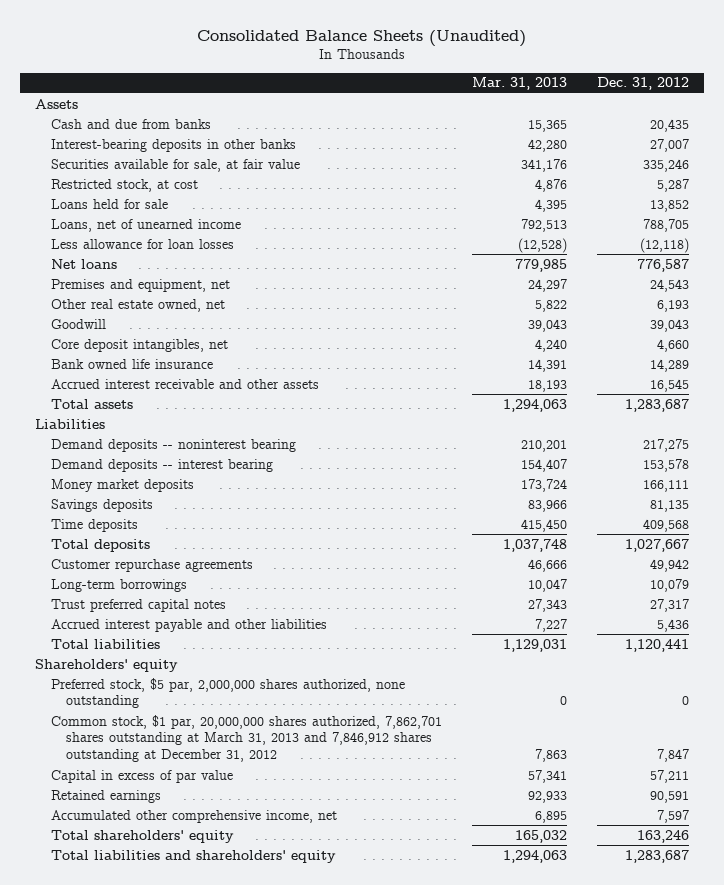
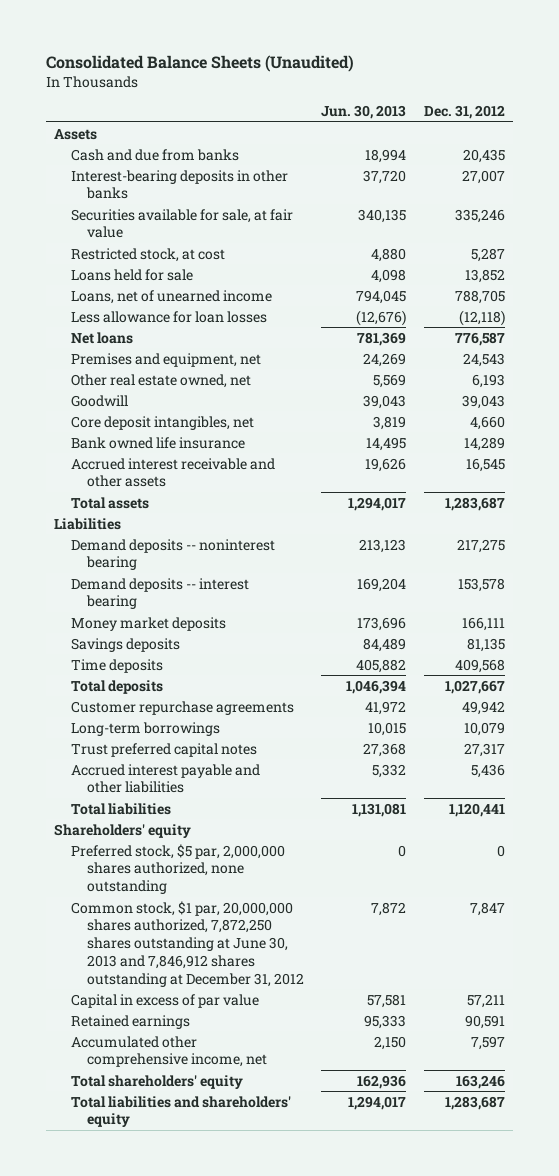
[471,77,567,91] Mar. 31, 2013 -> none
none -> [321,105,407,120] Jun. 30, 2013
[50,714,442,763] Common stock, $1 par, 20,000,000 shares authorized, 7,862,701 shares outstanding at March 31, 2013 and 7,846,912 shares outstanding at December 31, 2012 -> [70,900,304,987] Common stock, $1 par, 20,000,000 shares authorized, 7,872,250 shares outstanding at June 30, 2013 and 7,846,912 shares outstanding at December 31, 2012

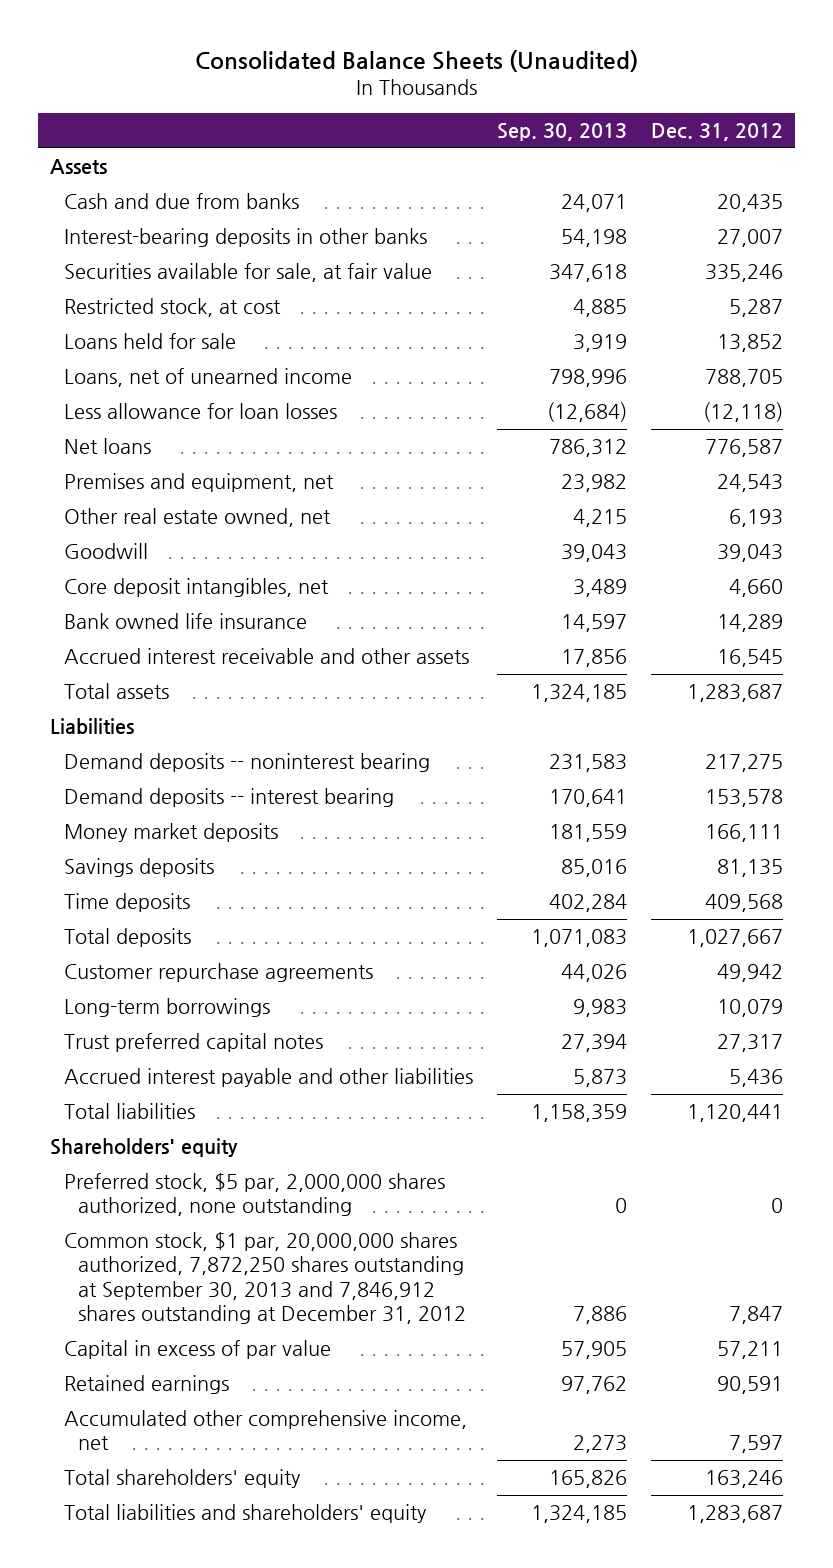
[321,105,407,120] Jun. 30, 2013 -> none
none -> [497,123,628,142] Sep. 30, 2013
[70,900,304,987] Common stock, $1 par, 20,000,000 shares authorized, 7,872,250 shares outstanding at June 30, 2013 and 7,846,912 shares outstanding at December 31, 2012 -> [63,1232,467,1324] Common stock, $1 par, 20,000,000 shares authorized, 7,872,250 shares outstanding at September 30, 2013 and 7,846,912 shares outstanding at December 31, 2012

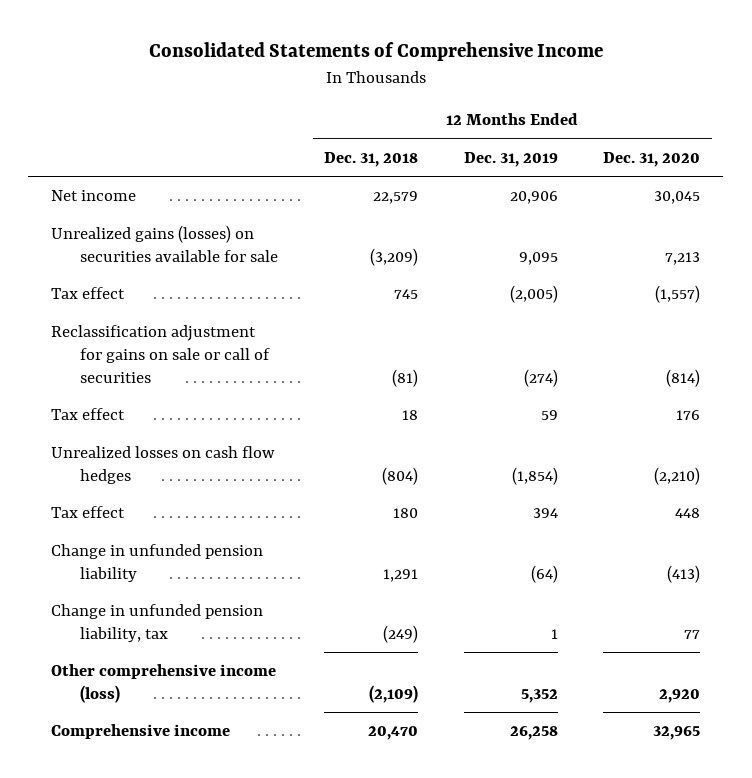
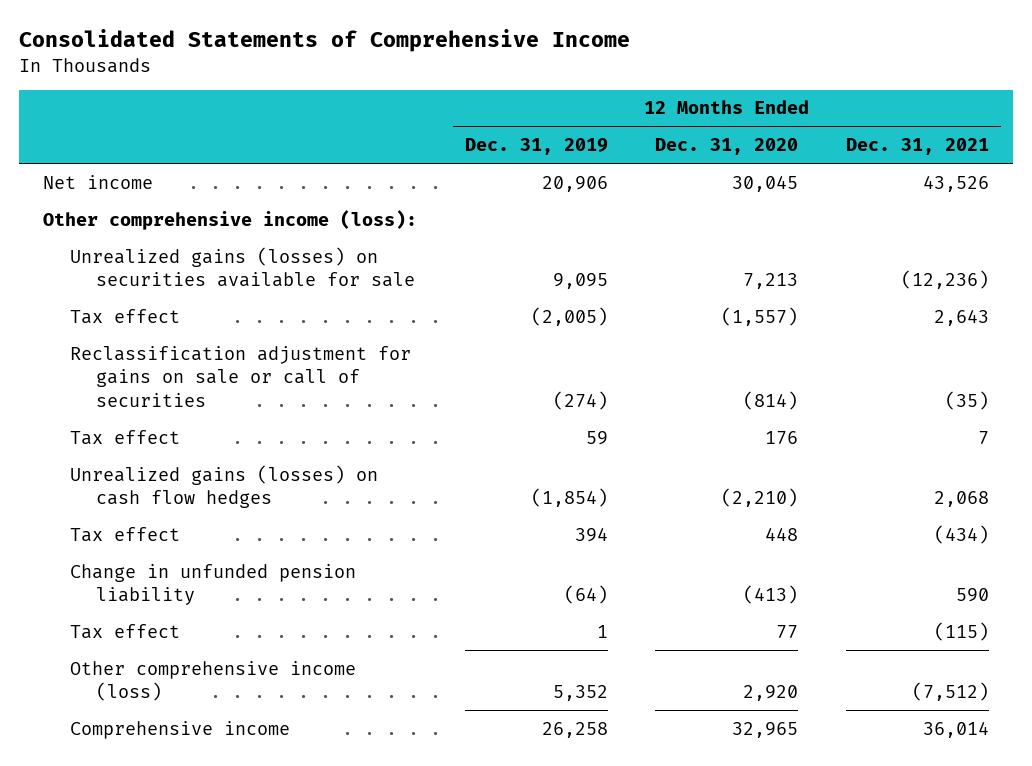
[324,151,419,167] Dec. 31, 2018 -> none
none -> [846,138,990,156] Dec. 31, 2021
none -> [42,209,417,230] Other comprehensive income (loss):
[51,446,276,484] Unrealized losses on cash flow hedges -> [69,464,378,509] Unrealized gains (losses) on cash flow hedges
[51,604,264,642] Change in unfunded pension liability, tax -> [69,623,180,639] Tax effect

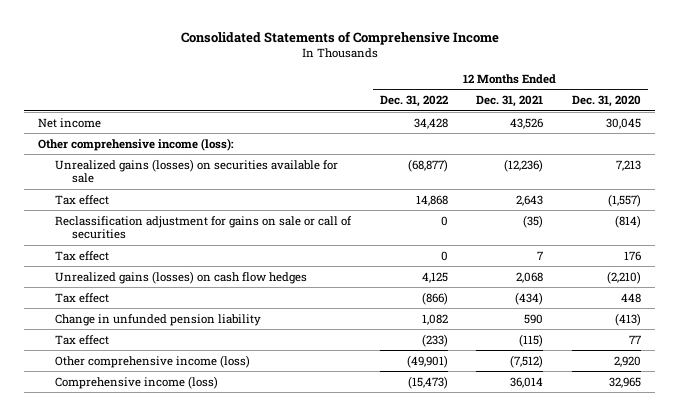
[464,138,608,156] Dec. 31, 2019 -> none
none -> [379,95,448,108] Dec. 31, 2022
[69,720,290,739] Comprehensive income -> [55,375,219,389] Comprehensive income (loss)

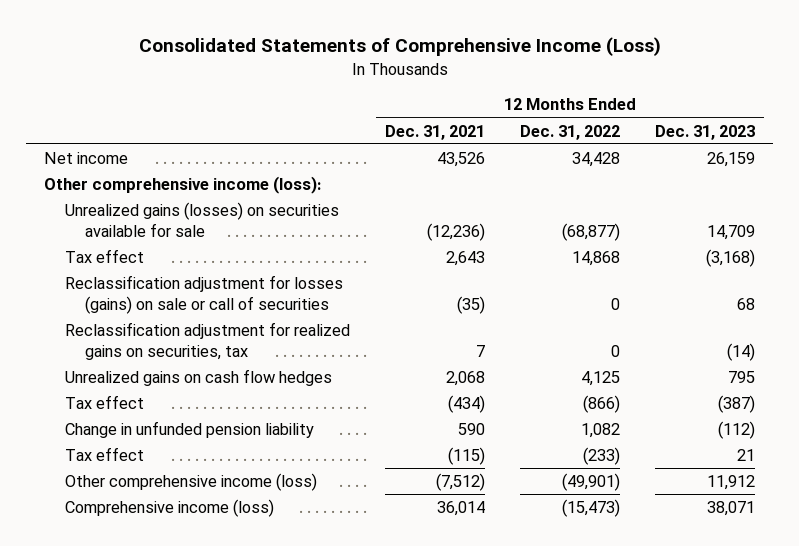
[180,30,499,45] Consolidated Statements of Comprehensive Income -> [138,37,661,57] Consolidated Statements of Comprehensive Income (Loss)
[571,95,641,108] Dec. 31, 2020 -> none
none -> [655,124,756,140] Dec. 31, 2023
[55,215,353,240] Reclassification adjustment for gains on sale or call of securities -> [64,275,343,315] Reclassification adjustment for losses (gains) on sale or call of securities
[55,250,110,261] Tax effect -> [64,322,350,361] Reclassification adjustment for realized gains on securities, tax
[55,270,308,284] Unrealized gains (losses) on cash flow hedges -> [64,369,332,387] Unrealized gains on cash flow hedges

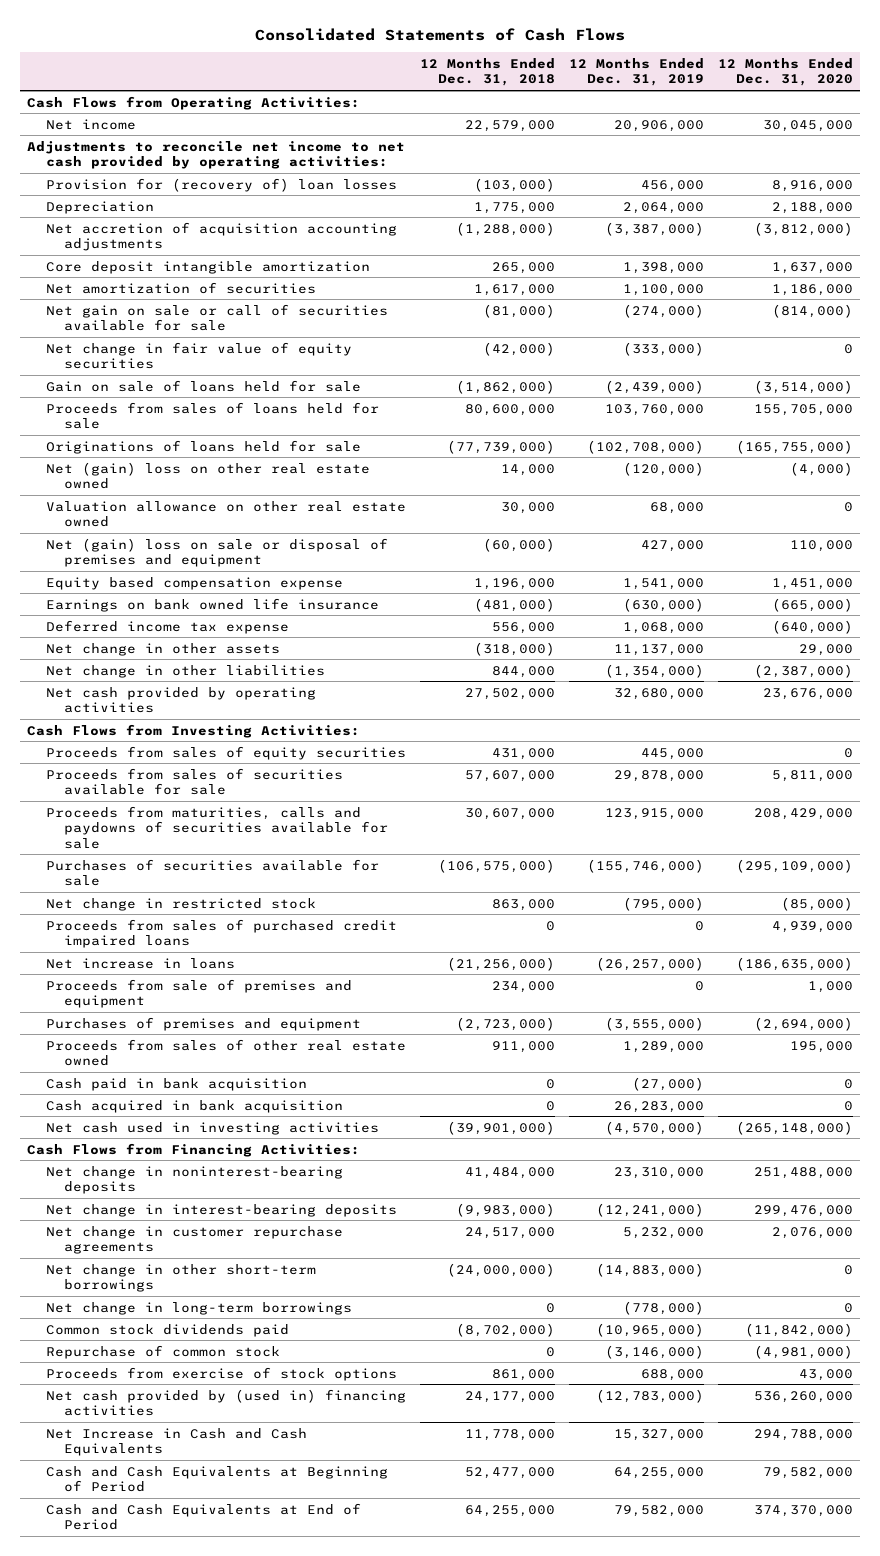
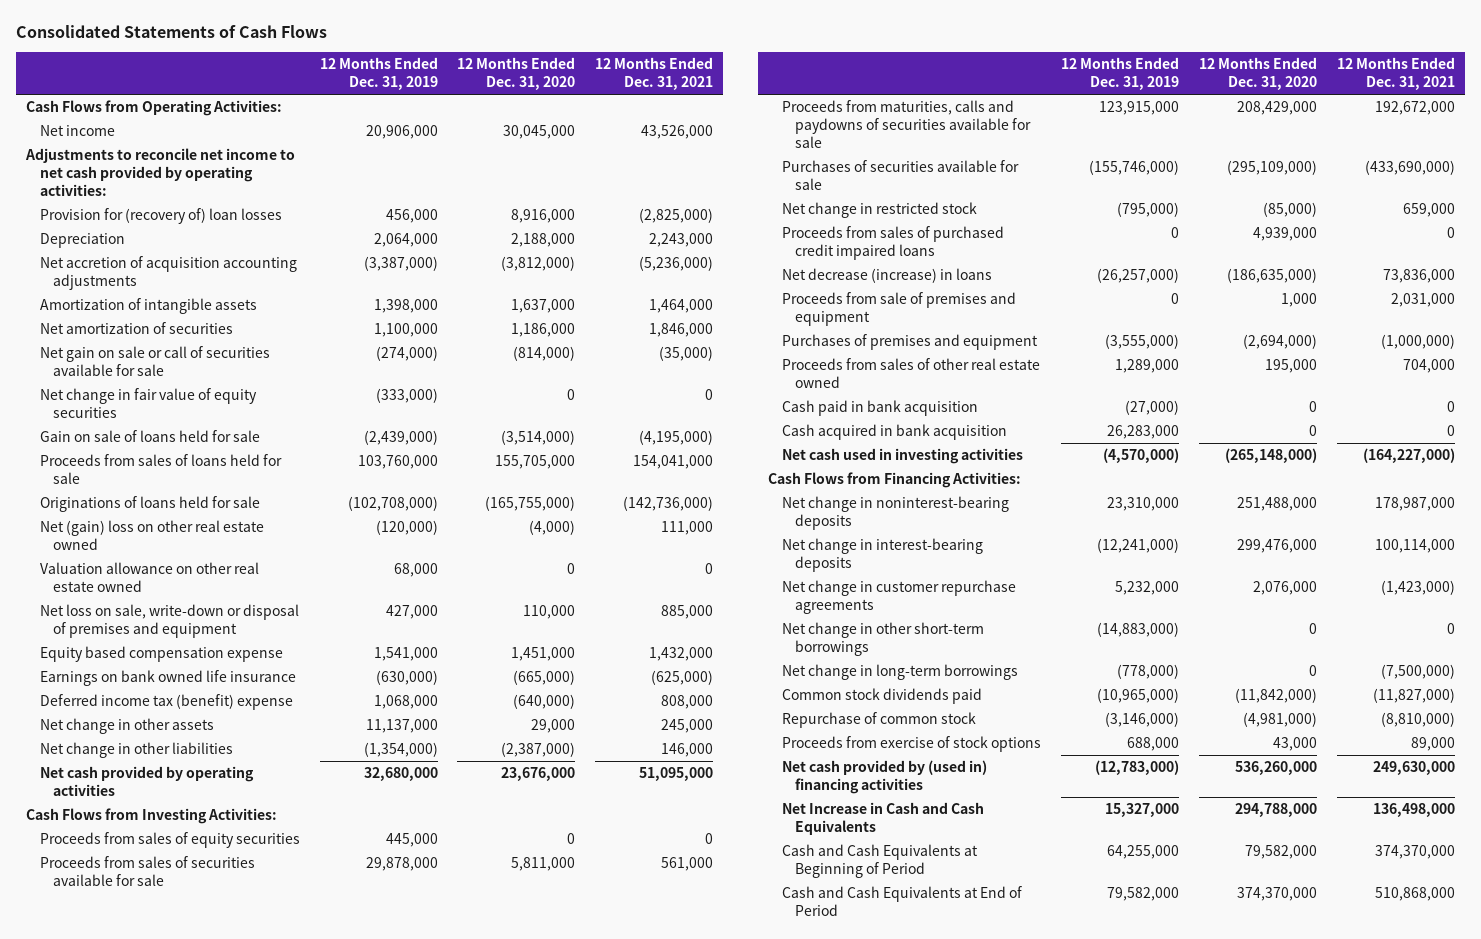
[419,57,555,87] 12 Months Ended Dec. 31, 2018 -> none
none -> [595,57,714,91] 12 Months Ended Dec. 31, 2021
[45,260,370,274] Core deposit intangible amortization -> [39,297,257,314] Amortization of intangible assets
[45,537,388,568] Net (gain) loss on sale or disposal of premises and equipment -> [39,603,299,638] Net loss on sale, write-down or disposal of premises and equipment
[45,619,289,634] Deferred income tax expense -> [39,693,293,710] Deferred income tax (benefit) expense
[45,957,235,969] Net increase in loans -> [781,267,992,283] Net decrease (increase) in loans

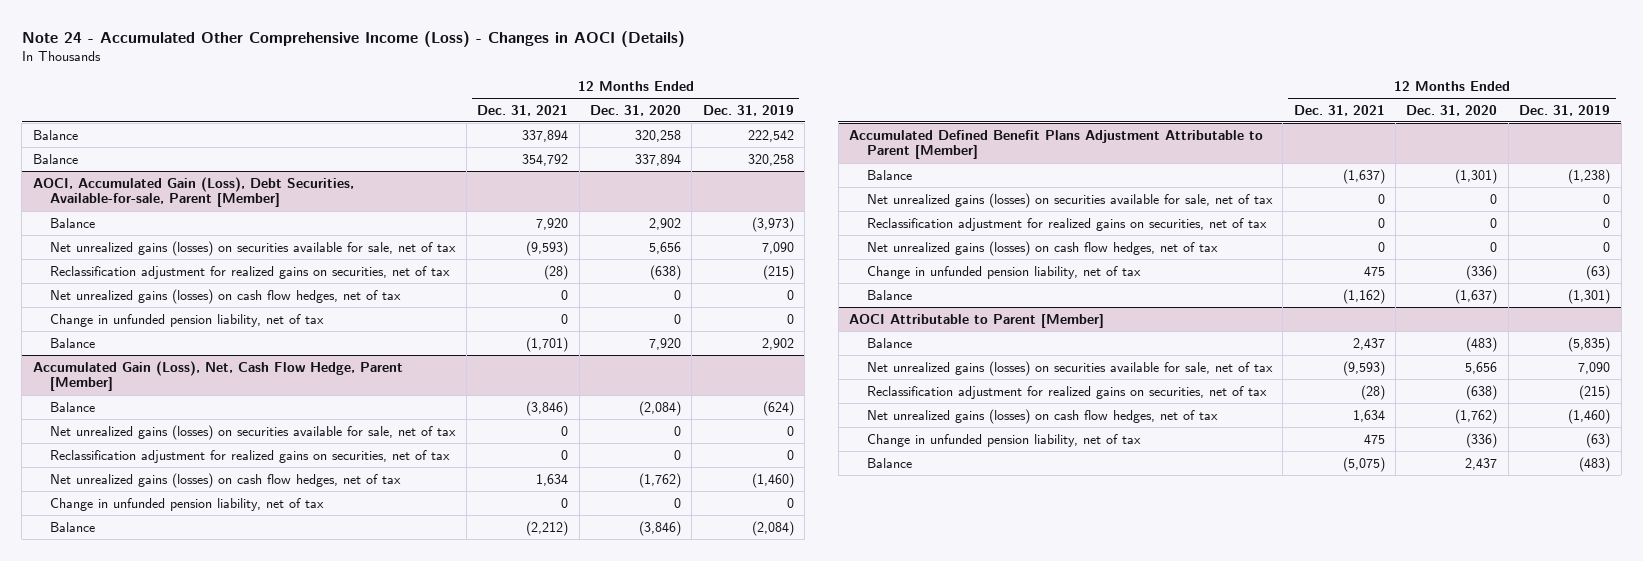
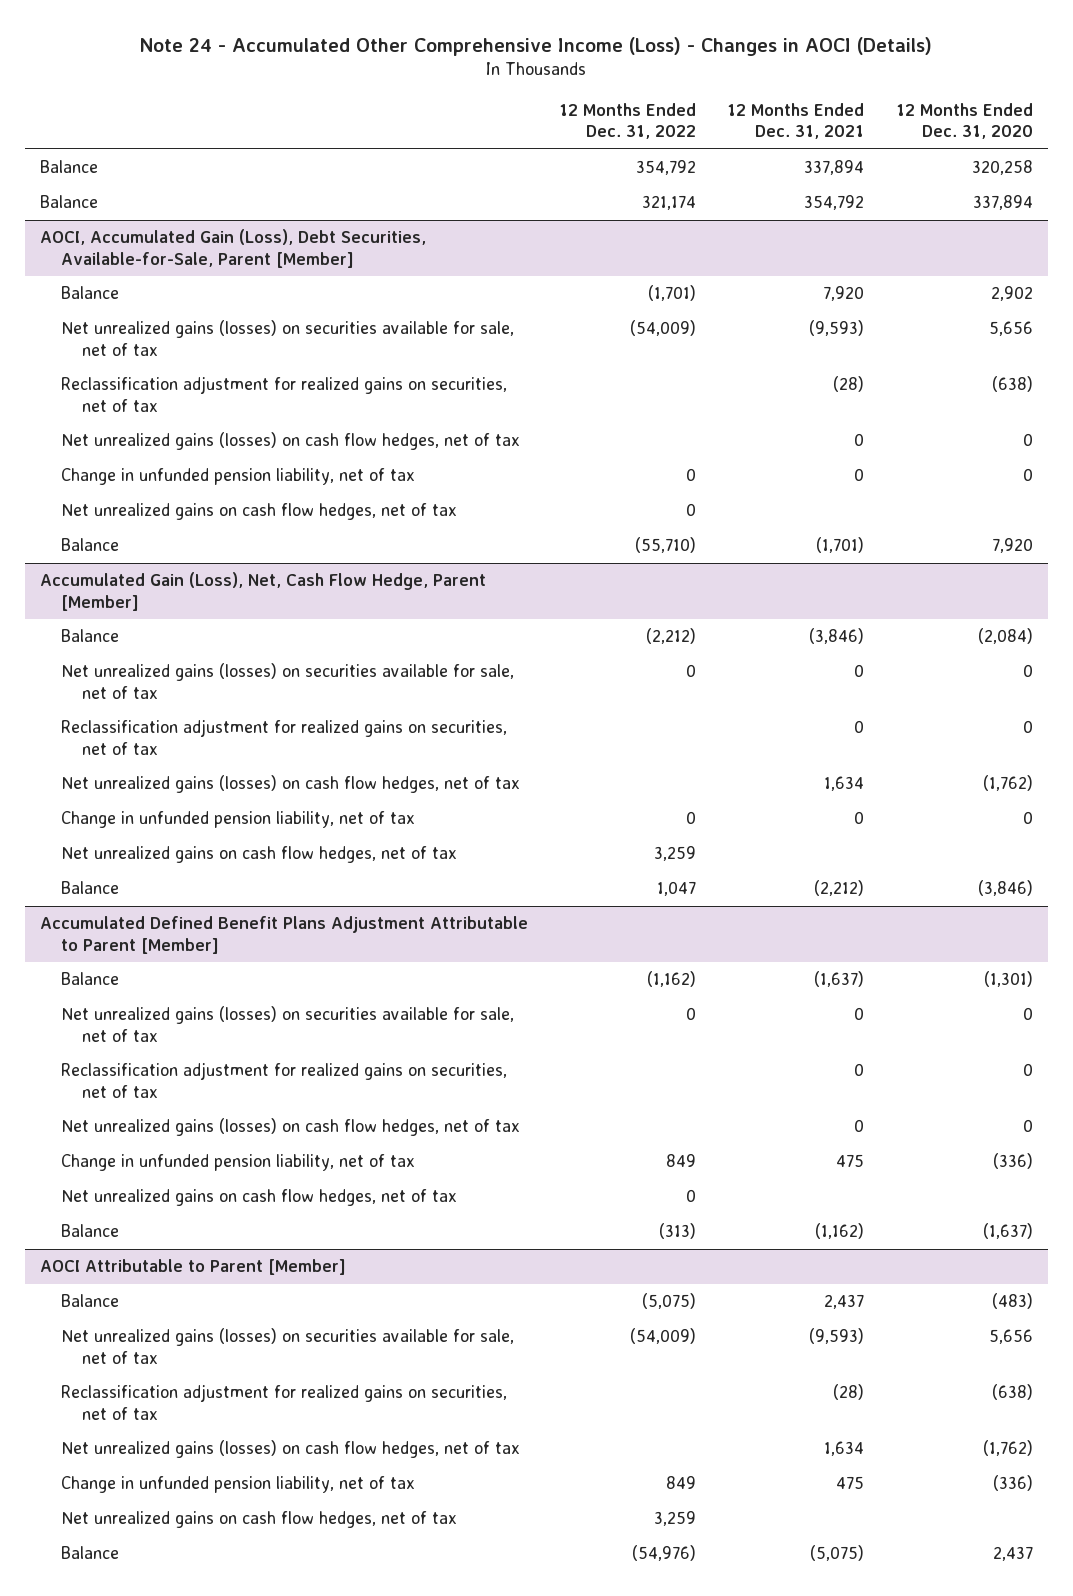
[702,104,794,116] Dec. 31, 2019 -> none
none -> [559,102,697,140] 12 Months Ended Dec. 31, 2022
[32,176,354,208] AOCI, Accumulated Gain (Loss), Debt Securities, Available-for-sale, Parent [Member] -> [40,229,427,268] AOCI, Accumulated Gain (Loss), Debt Securities, Available-for-Sale, Parent [Member]
none -> [61,503,458,521] Net unrealized gains on cash flow hedges, net of tax
none -> [61,846,458,864] Net unrealized gains on cash flow hedges, net of tax
none -> [61,1189,458,1207] Net unrealized gains on cash flow hedges, net of tax
none -> [61,1511,458,1529] Net unrealized gains on cash flow hedges, net of tax

